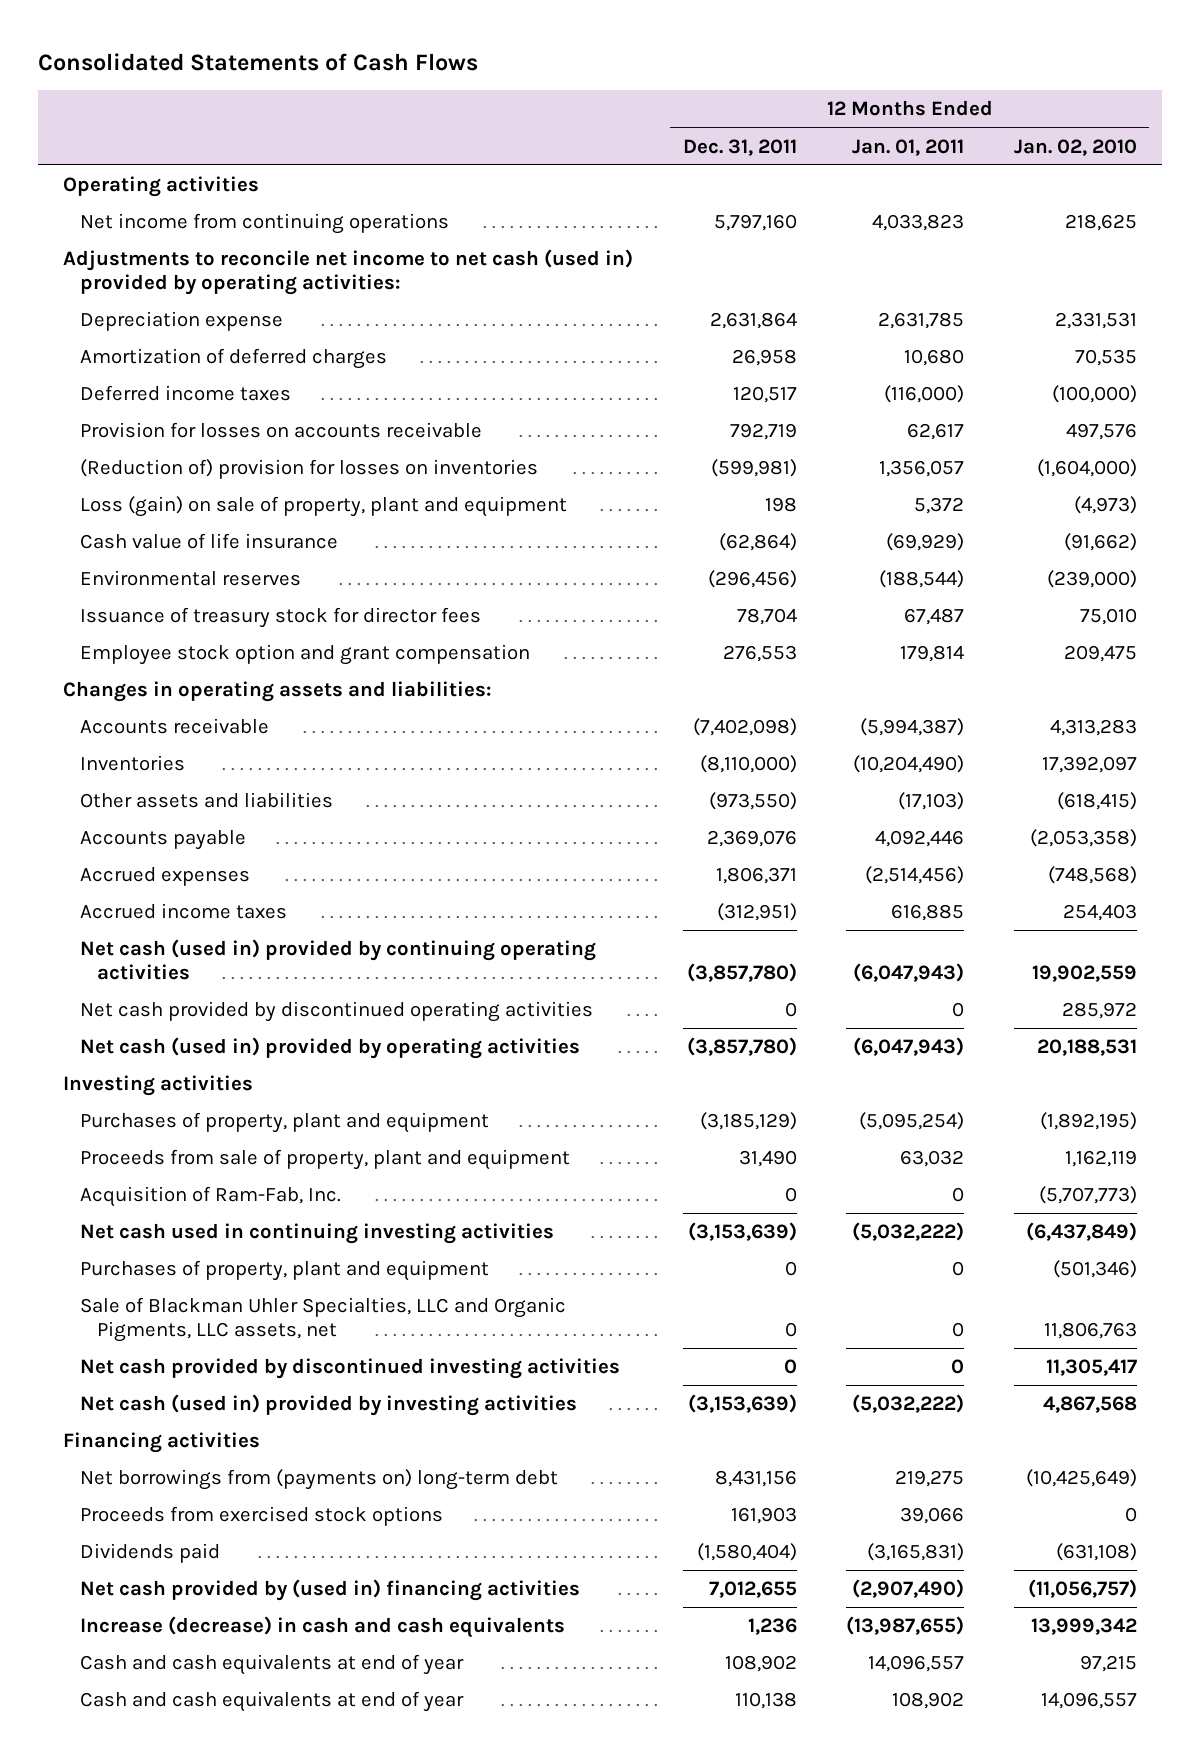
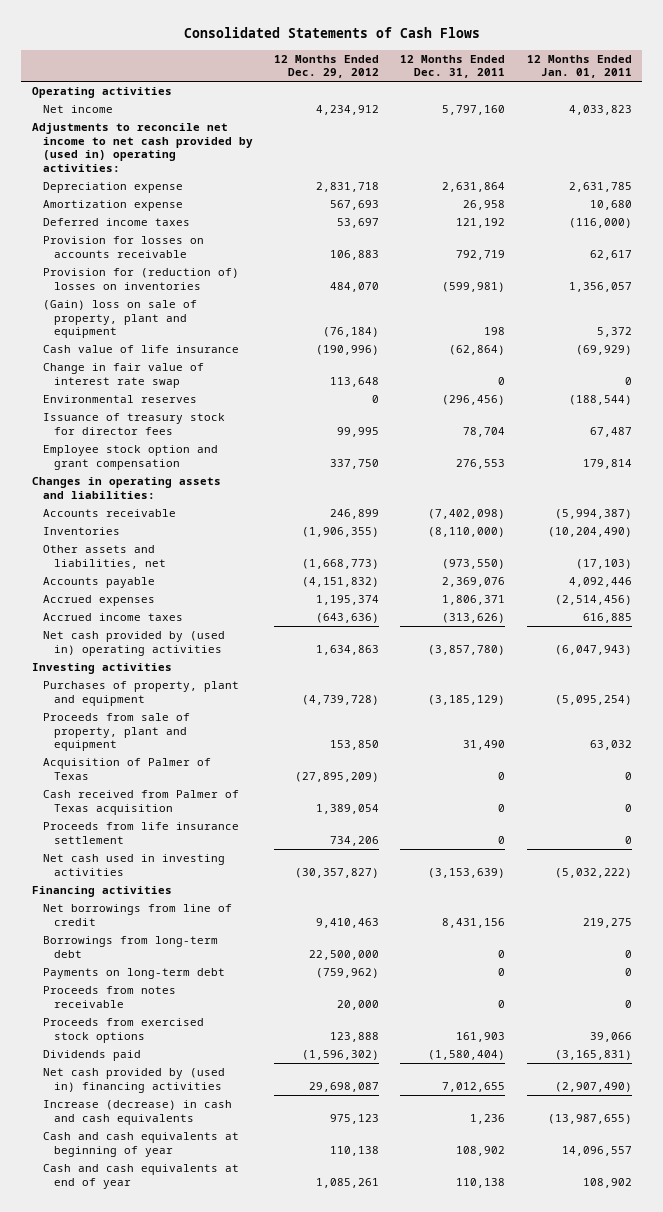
[1014,138,1138,156] Jan. 02, 2010 -> none
none -> [274,54,380,79] 12 Months Ended Dec. 29, 2012
[80,213,450,235] Net income from continuing operations -> [42,105,113,114] Net income
[63,249,634,295] Adjustments to reconcile net income to net cash (used in) provided by operating activities: -> [31,123,253,172] Adjustments to reconcile net income to net cash provided by (used in) operating activities:
[80,348,388,370] Amortization of deferred charges -> [42,200,183,212] Amortization expense
[732,386,797,404] 120,517 -> [456,218,506,229] 121,192
[80,459,539,480] (Reduction of) provision for losses on inventories -> [42,268,239,290] Provision for (reduction of) losses on inventories
[80,496,568,518] Loss (gain) on sale of property, plant and equipment -> [42,300,197,339] (Gain) loss on sale of property, plant and equipment
none -> [42,363,204,388] Change in fair value of interest rate swap
[80,792,334,809] Other assets and liabilities -> [42,545,167,569] Other assets and liabilities, net
[80,939,597,980] Net cash (used in) provided by continuing operating activities -> none
[80,1001,594,1023] Net cash provided by discontinued operating activities -> none
[716,903,797,922] (312,951) -> [442,613,506,624] (313,626)
[80,1037,581,1060] Net cash (used in) provided by operating activities -> [42,631,225,656] Net cash provided by (used in) operating activities
[80,1186,342,1208] Acquisition of Ram-Fab, Inc. -> none
[80,1223,555,1245] Net cash used in continuing investing activities -> none
[80,1260,490,1282] Purchases of property, plant and equipment -> none
[80,1297,567,1342] Sale of Blackman Uhler Specialties, LLC and Organic Pigments, LLC assets, net -> none
[80,1358,621,1380] Net cash provided by discontinued investing activities -> none
none -> [42,758,211,780] Acquisition of Palmer of Texas
none -> [42,790,239,815] Cash received from Palmer of Texas acquisition
none -> [42,822,239,844] Proceeds from life insurance settlement
[80,1394,578,1417] Net cash (used in) provided by investing activities -> [42,854,225,876] Net cash used in investing activities
[80,1469,559,1491] Net borrowings from (payments on) long-term debt -> [42,904,232,926] Net borrowings from line of credit
none -> [42,936,218,958] Borrowings from long-term debt
none -> [42,968,225,980] Payments on long-term debt
none -> [42,986,176,1008] Proceeds from notes receivable
[80,1654,465,1676] Cash and cash equivalents at end of year -> [42,1132,239,1157] Cash and cash equivalents at beginning of year

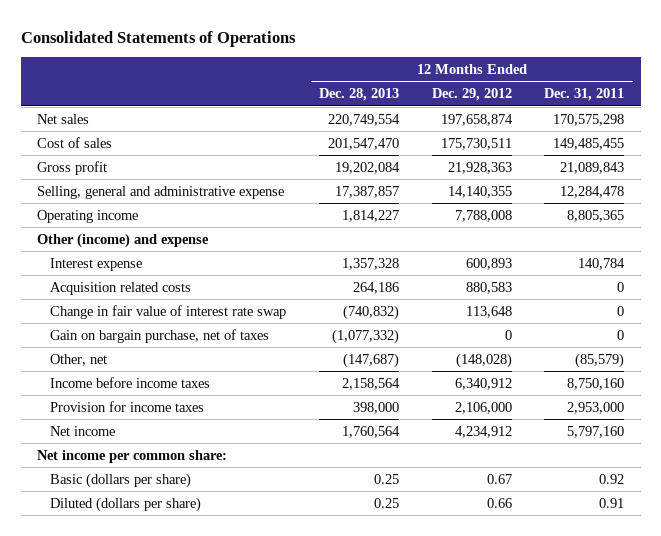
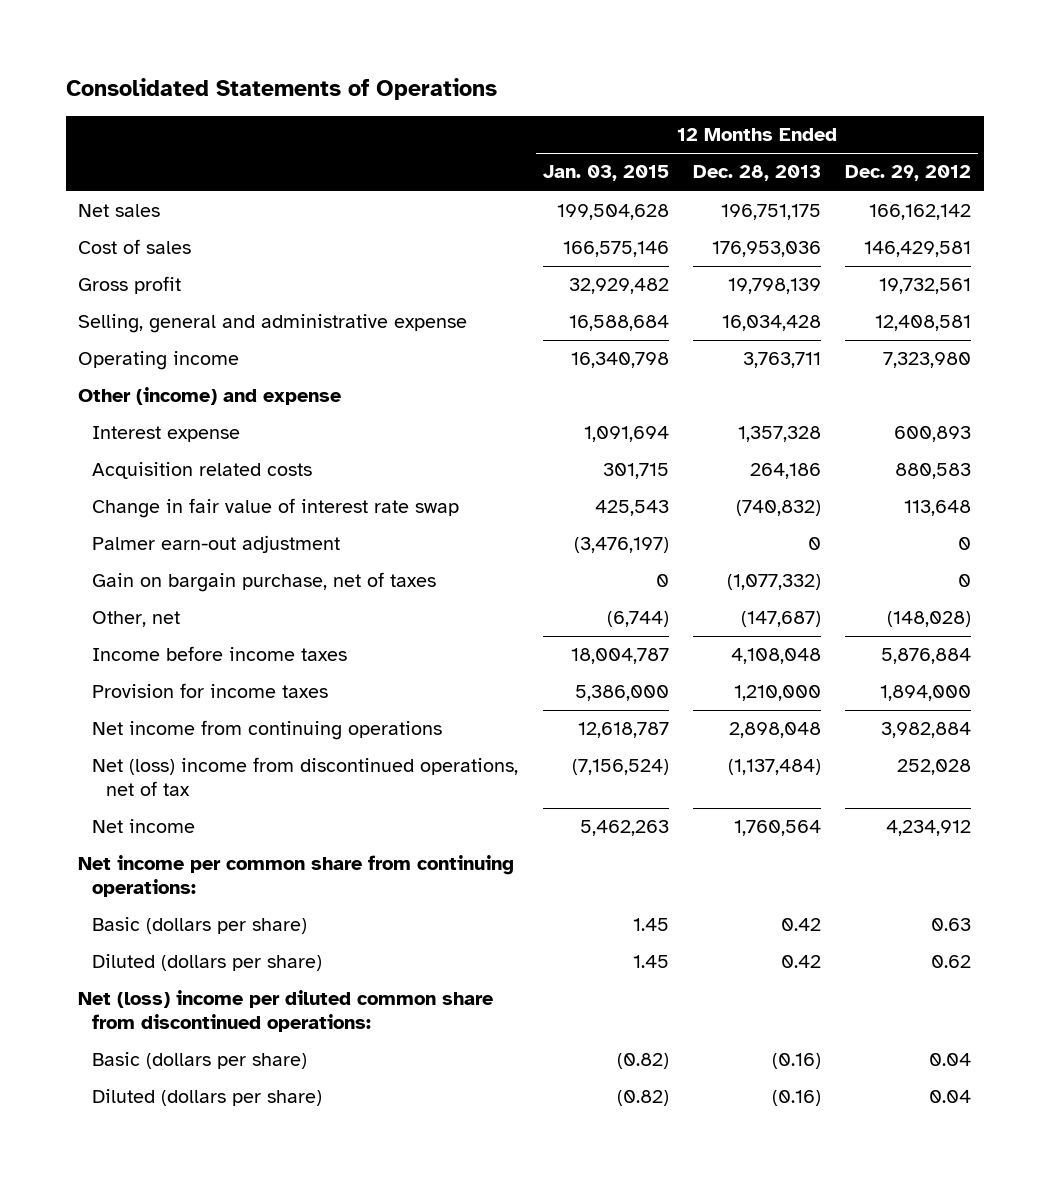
[544,88,625,102] Dec. 31, 2011 -> none
none -> [542,165,669,182] Jan. 03, 2015
[327,113,400,126] 220,749,554 -> [720,204,821,221] 196,751,175
[440,113,513,126] 197,658,874 -> [869,204,972,221] 166,162,142
[327,137,399,150] 201,547,470 -> [711,241,821,258] 176,953,036
[440,137,512,150] 175,730,511 -> [864,241,972,258] 146,429,581
[334,161,400,174] 19,202,084 -> [727,278,821,295] 19,798,139
[447,161,512,174] 21,928,363 -> [879,278,972,295] 19,732,561
[334,185,399,198] 17,387,857 -> [721,315,821,332] 16,034,428
[447,185,512,198] 14,140,355 -> [875,315,972,332] 12,408,581
[341,209,399,222] 1,814,227 -> [742,352,821,369] 3,763,711
[454,209,512,222] 7,788,008 -> [883,352,972,369] 7,323,980
none -> [92,535,341,554] Palmer earn-out adjustment
[341,377,400,390] 2,158,564 -> [730,648,821,665] 4,108,048
[454,377,512,390] 6,340,912 -> [881,648,972,665] 5,876,884
[352,401,399,414] 398,000 -> [733,685,821,702] 1,210,000
[454,401,512,414] 2,106,000 -> [880,685,972,702] 1,894,000
none -> [92,720,443,741] Net income from continuing operations
none -> [92,757,519,796] Net (loss) income from discontinued operations, net of tax
[37,449,228,463] Net income per common share: -> [78,855,515,897] Net income per common share from continuing operations:
[373,473,399,484] 0.25 -> [780,918,821,932] 0.42
[486,473,512,484] 0.67 -> [931,918,972,932] 0.63
[373,497,399,508] 0.25 -> [780,955,821,969] 0.42
[486,497,512,508] 0.66 -> [931,955,972,969] 0.62
none -> [78,990,494,1032] Net (loss) income per diluted common share from discontinued operations:
none -> [92,1052,308,1070] Basic (dollars per share)
none -> [92,1089,323,1107] Diluted (dollars per share)

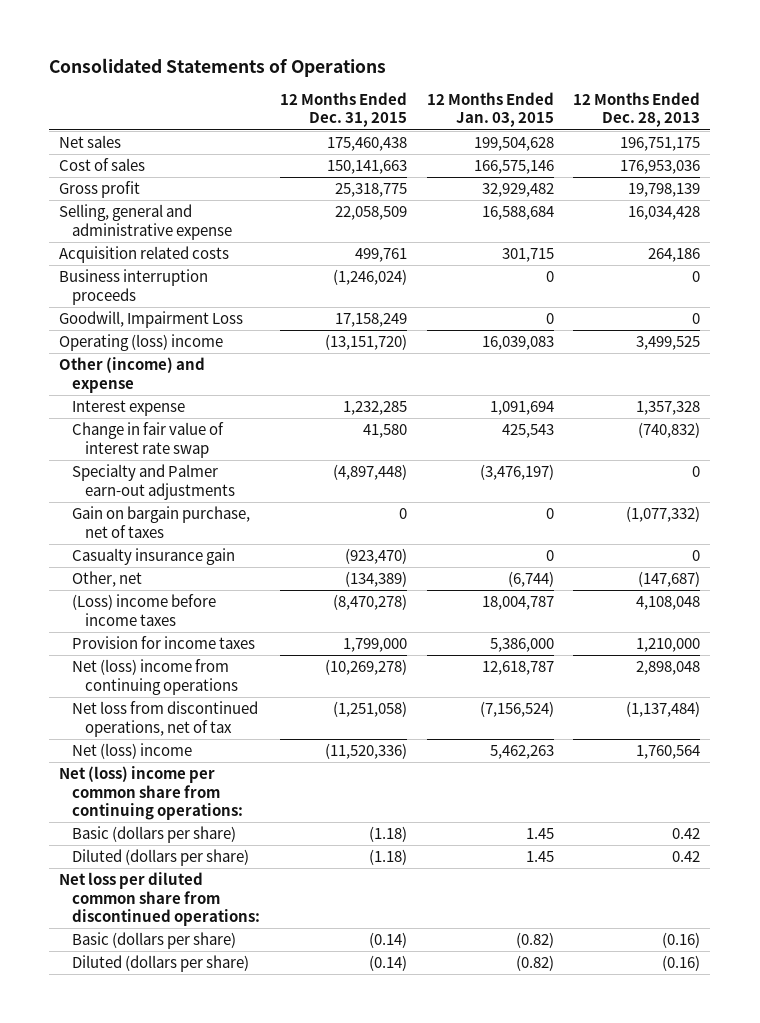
[845,165,972,182] Dec. 29, 2012 -> none
none -> [279,92,407,128] 12 Months Ended Dec. 31, 2015
[92,462,313,480] Acquisition related costs -> [59,246,230,264] Acquisition related costs
none -> [59,269,209,305] Business interruption proceeds
none -> [59,311,244,329] Goodwill, Impairment Loss
[78,351,240,371] Operating income -> [59,334,224,352] Operating (loss) income
[570,352,669,369] 16,340,798 -> [481,336,554,351] 16,039,083
[742,352,821,369] 3,763,711 -> [636,336,701,351] 3,499,525
[92,535,341,554] Palmer earn-out adjustment -> [72,464,236,500] Specialty and Palmer earn-out adjustments
none -> [72,548,236,566] Casualty insurance gain
[92,646,348,662] Income before income taxes -> [72,594,217,626] (Loss) income before income taxes
[92,720,443,741] Net income from continuing operations -> [72,659,239,695] Net (loss) income from continuing operations
[92,757,519,796] Net (loss) income from discontinued operations, net of tax -> [72,701,259,737] Net loss from discontinued operations, net of tax
[92,819,196,834] Net income -> [72,743,193,760] Net (loss) income
[78,855,515,897] Net income per common share from continuing operations: -> [59,766,244,820] Net (loss) income per common share from continuing operations:
[78,990,494,1032] Net (loss) income per diluted common share from discontinued operations: -> [59,872,261,926] Net loss per diluted common share from discontinued operations:

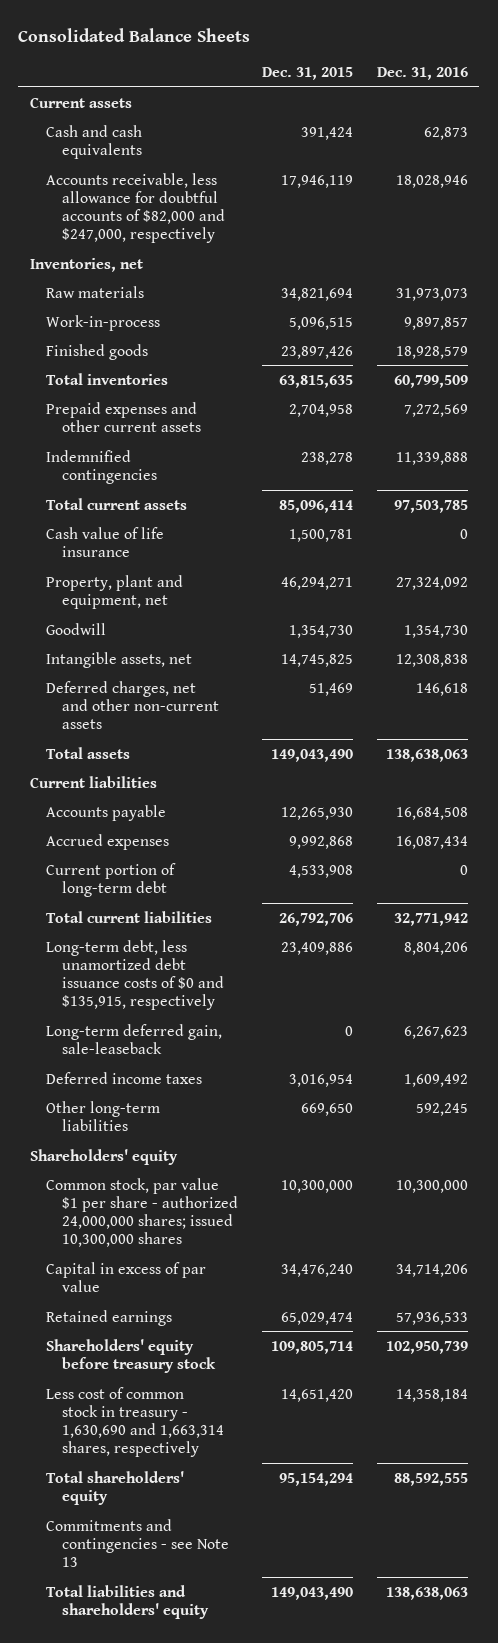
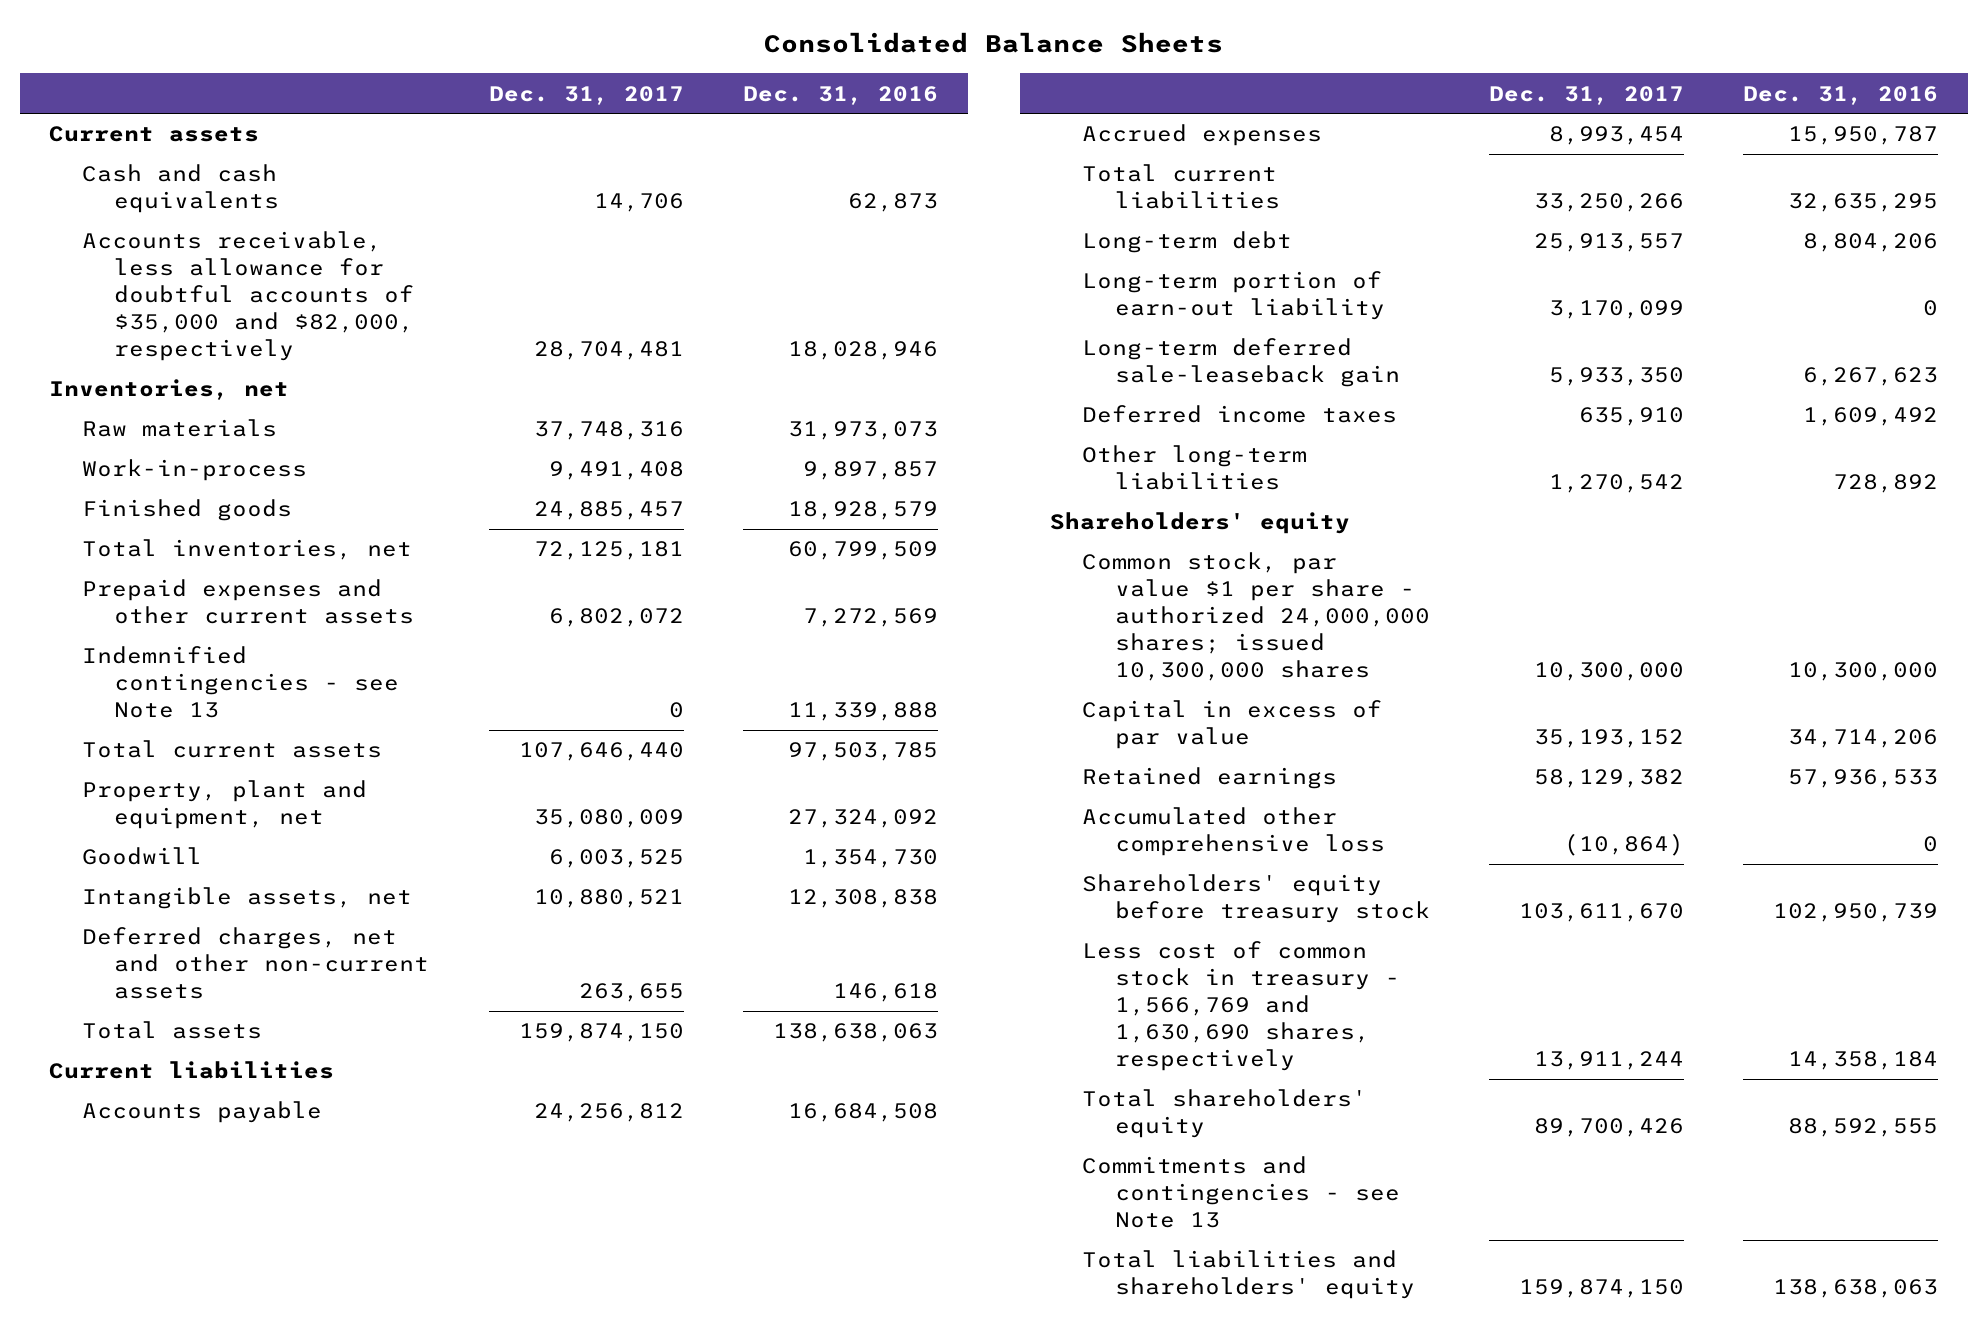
[261,66,353,80] Dec. 31, 2015 -> none
none -> [488,85,684,105] Dec. 31, 2017
[46,172,226,244] Accounts receivable, less allowance for doubtful accounts of $82,000 and $247,000, respectively -> [81,231,415,362] Accounts receivable, less allowance for doubtful accounts of $35,000 and $82,000, respectively
[46,372,169,385] Total inventories -> [81,539,412,561] Total inventories, net
[46,449,158,484] Indemnified contingencies -> [81,646,400,719] Indemnified contingencies - see Note 13
[46,526,165,557] Cash value of life insurance -> none
[46,862,177,897] Current portion of long-term debt -> none
[395,835,468,849] 16,087,434 -> [1788,126,1939,146] 15,950,787
[393,912,468,926] 32,771,942 -> [1788,193,1939,213] 32,635,295
[46,939,225,1011] Long-term debt, less unamortized debt issuance costs of $0 and $135,915, respectively -> [1082,231,1293,254] Long-term debt
none -> [1082,271,1385,321] Long-term portion of earn-out liability
[46,1023,223,1054] Long-term deferred gain, sale-leaseback -> [1082,338,1400,388] Long-term deferred sale-leaseback gain
[415,1102,468,1116] 592,245 -> [1833,474,1939,494] 728,892
none -> [1082,807,1385,857] Accumulated other comprehensive loss
[46,1386,225,1458] Less cost of common stock in treasury - 1,630,690 and 1,663,314 shares, respectively -> [1082,941,1400,1072] Less cost of common stock in treasury - 1,566,769 and 1,630,690 shares, respectively

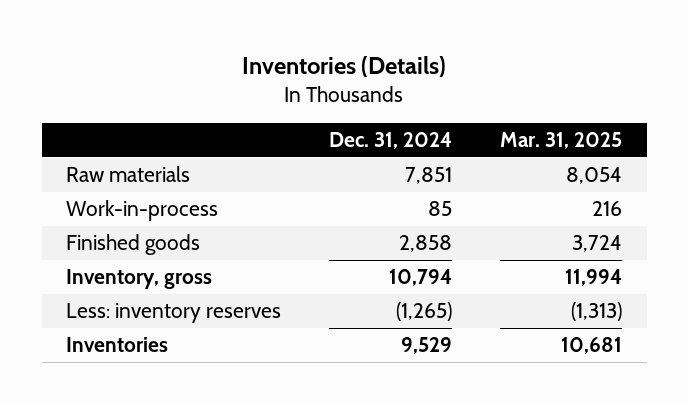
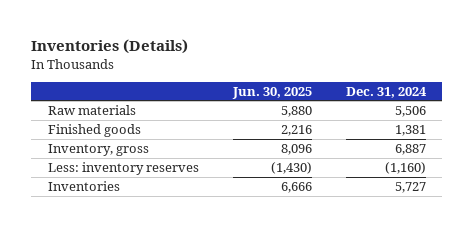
[500,132,623,150] Mar. 31, 2025 -> none
none -> [231,86,312,99] Jun. 30, 2025
[65,200,218,222] Work-in-process -> none
[405,167,453,185] 7,851 -> [394,106,426,118] 5,506
[399,235,453,253] 2,858 -> [394,125,426,137] 1,381
[389,269,453,287] 10,794 -> [394,144,426,156] 6,887
[396,302,453,322] (1,265) -> [384,162,426,175] (1,160)
[401,337,453,355] 9,529 -> [394,182,426,194] 5,727

